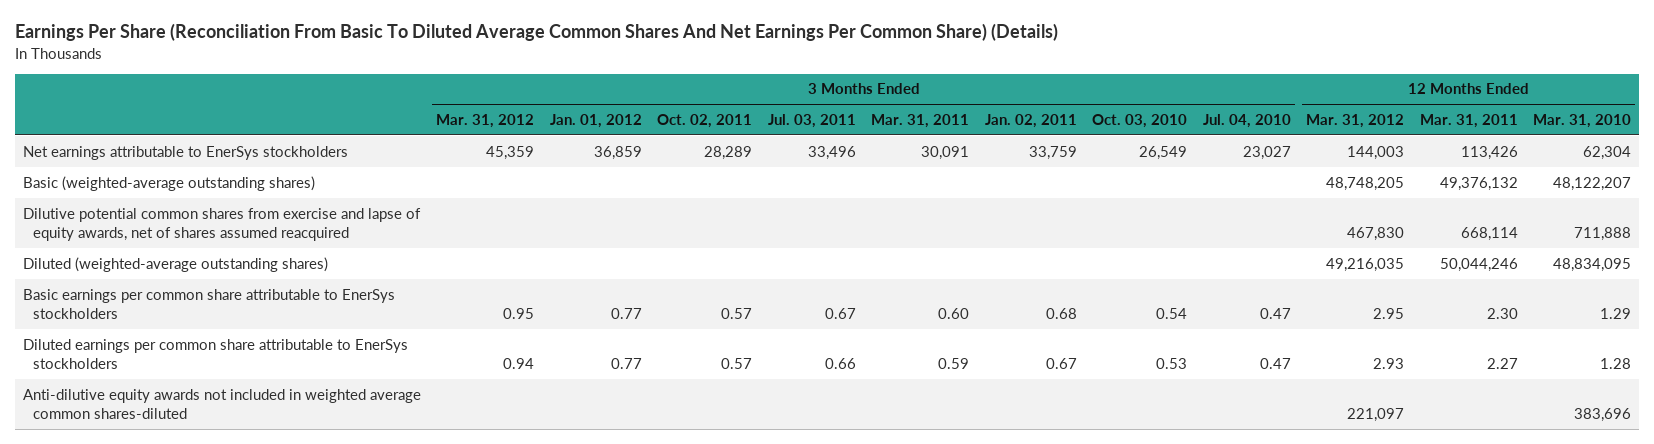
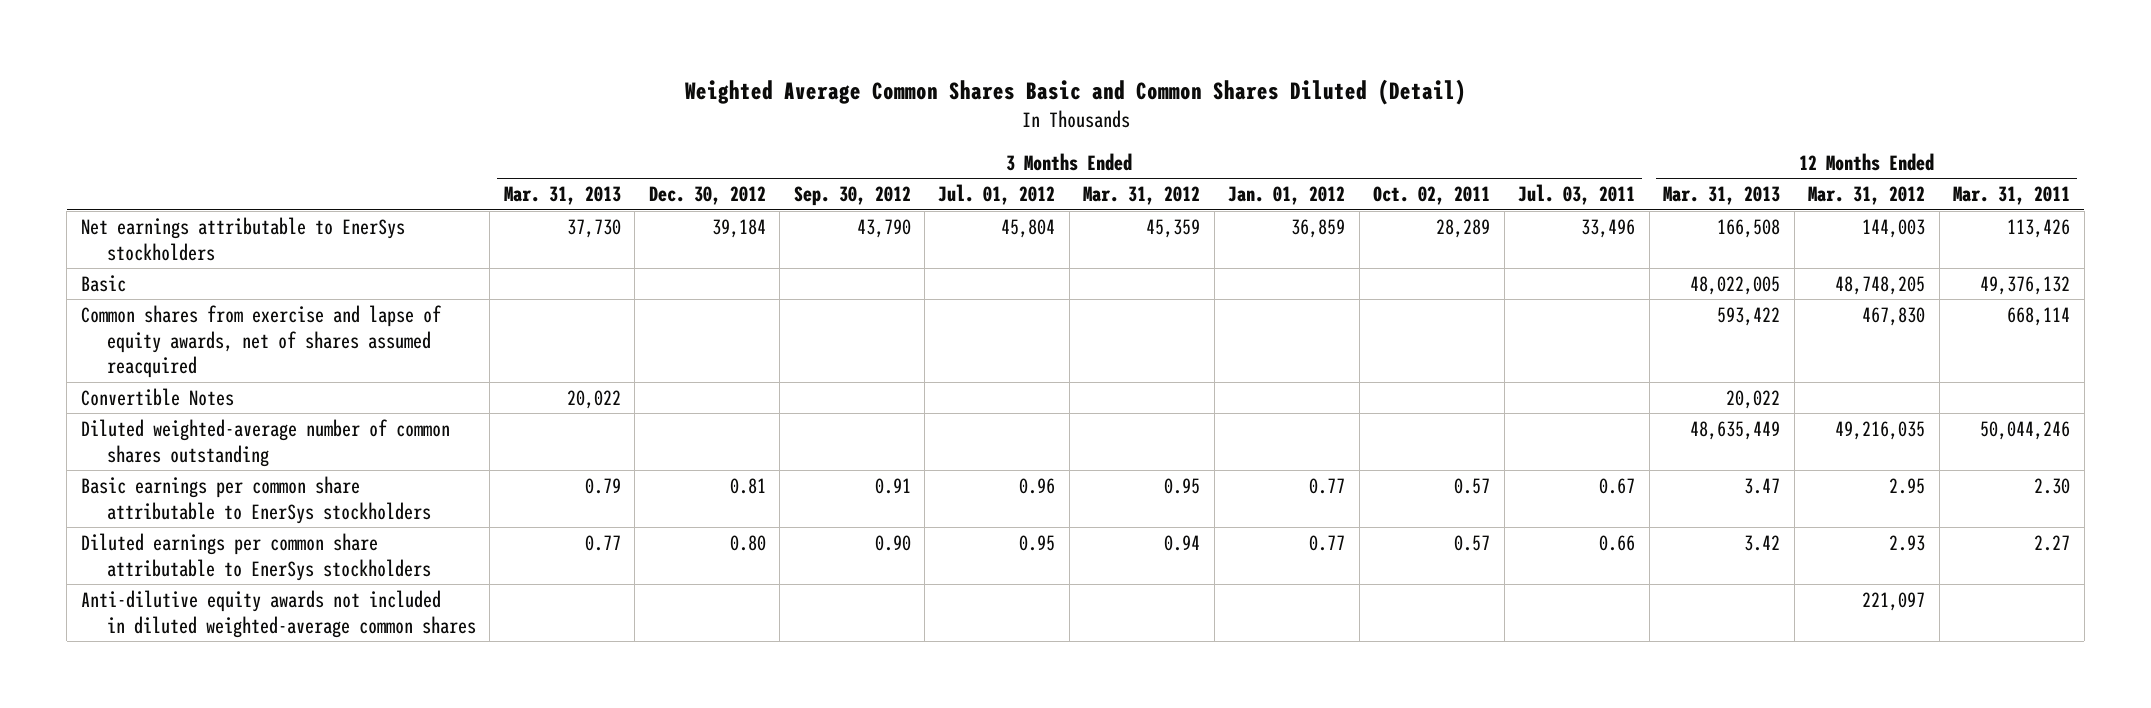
[14,23,1058,42] Earnings Per Share (Reconciliation From Basic To Diluted Average Common Shares And Net Earnings Per Common Share) (Details) -> [684,78,1466,105] Weighted Average Common Shares Basic and Common Shares Diluted (Detail)
[871,113,970,128] Mar. 31, 2011 -> none
[984,113,1077,128] Jan. 02, 2011 -> none
[1092,113,1188,128] Oct. 03, 2010 -> none
[1202,113,1291,128] Jul. 04, 2010 -> none
[1533,113,1632,128] Mar. 31, 2010 -> none
none -> [503,186,621,206] Mar. 31, 2013
none -> [648,186,766,206] Dec. 30, 2012
none -> [793,186,911,207] Sep. 30, 2012
none -> [938,184,1056,206] Jul. 01, 2012
none -> [1663,186,1781,206] Mar. 31, 2013
[22,175,315,191] Basic (weighted-average outstanding shares) -> [80,274,126,292] Basic
[22,207,421,241] Dilutive potential common shares from exercise and lapse of equity awards, net of shares assumed reacquired -> [80,304,442,379] Common shares from exercise and lapse of equity awards, net of shares assumed reacquired
none -> [80,387,234,406] Convertible Notes
[22,256,328,272] Diluted (weighted-average outstanding shares) -> [80,418,450,467] Diluted weighted-average number of common shares outstanding
[22,388,421,419] Anti-dilutive equity awards not included in weighted average common shares-diluted -> [80,589,476,638] Anti-dilutive equity awards not included in diluted weighted-average common shares

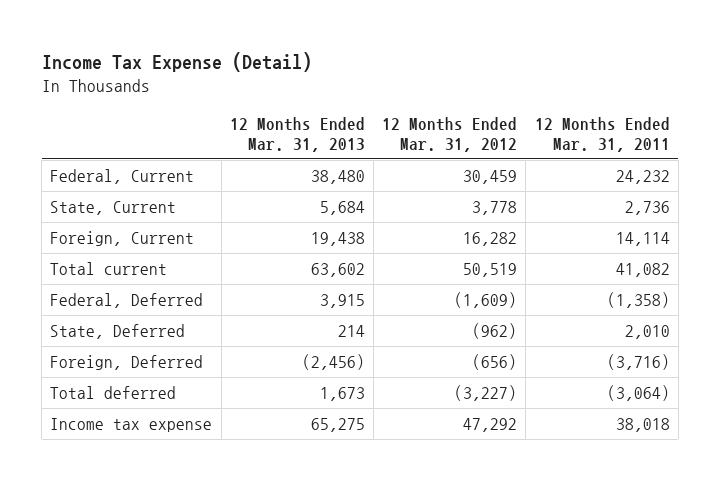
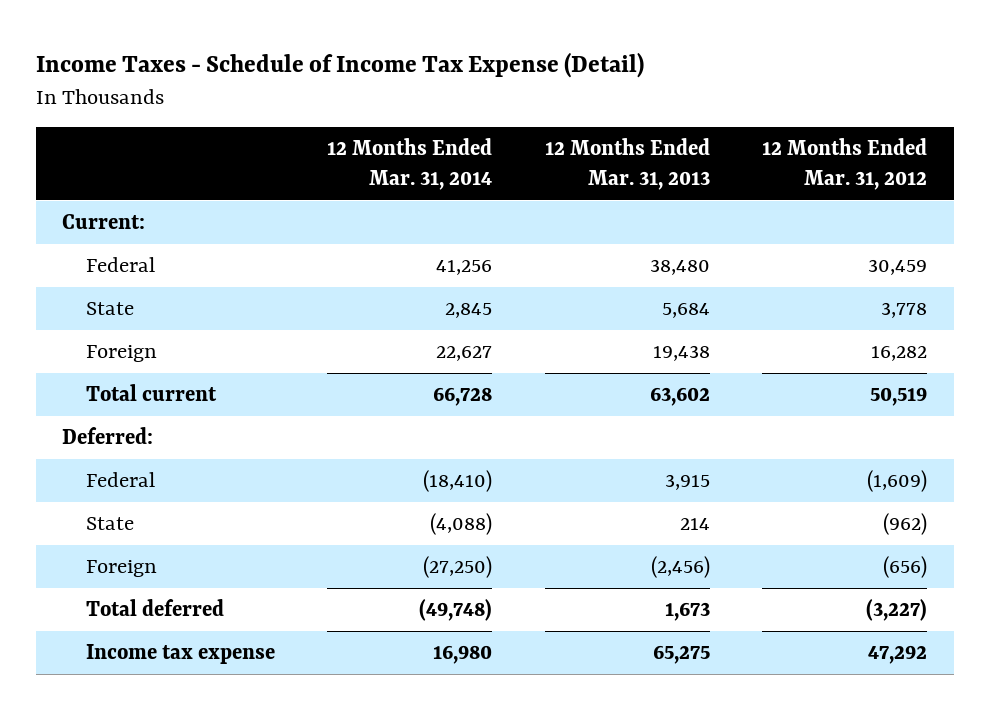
[41,51,312,72] Income Tax Expense (Detail) -> [35,51,644,78] Income Taxes - Schedule of Income Tax Expense (Detail)
[534,116,670,152] 12 Months Ended Mar. 31, 2011 -> none
none -> [327,138,493,190] 12 Months Ended Mar. 31, 2014
none -> [61,214,145,230] Current:
[50,169,195,185] Federal, Current -> [85,257,155,273] Federal
[50,201,177,216] State, Current -> [85,302,134,316] State
[50,231,195,247] Foreign, Current -> [85,345,157,363] Foreign
none -> [61,427,153,445] Deferred:
[50,293,204,309] Federal, Deferred -> [85,472,155,488] Federal
[50,324,186,340] State, Deferred -> [85,517,134,531] State
[50,355,204,371] Foreign, Deferred -> [85,560,157,578] Foreign

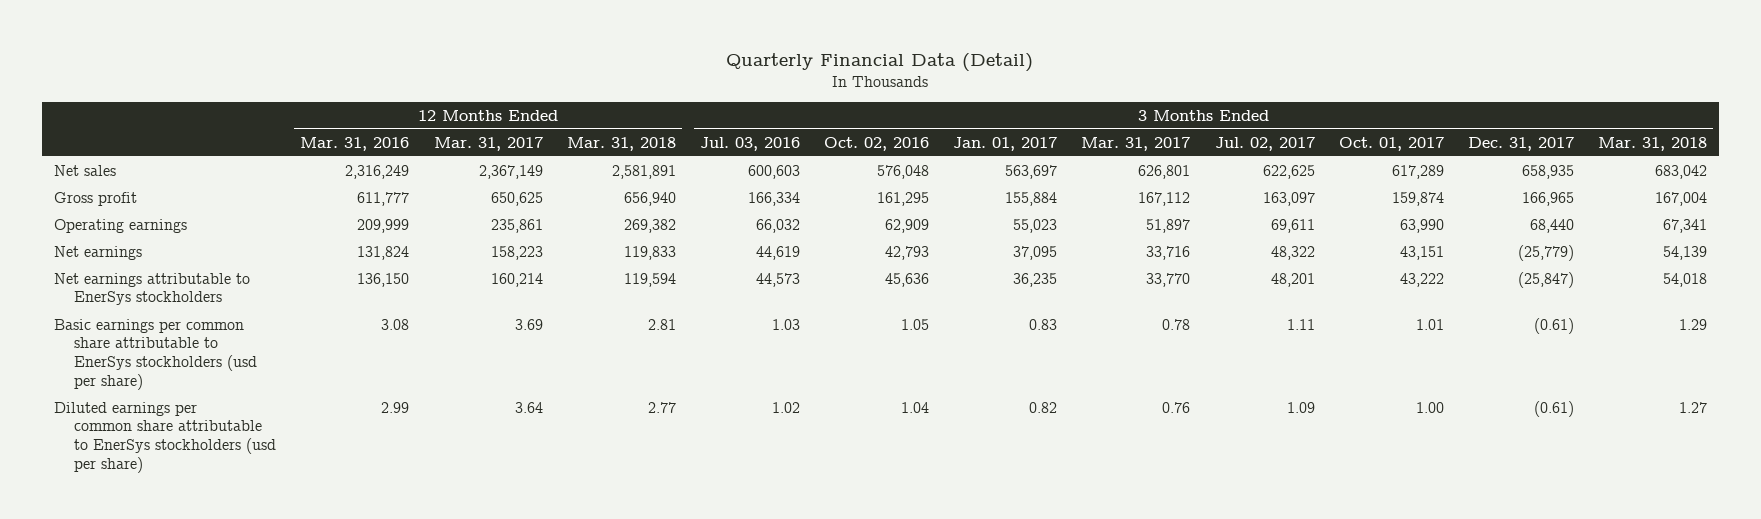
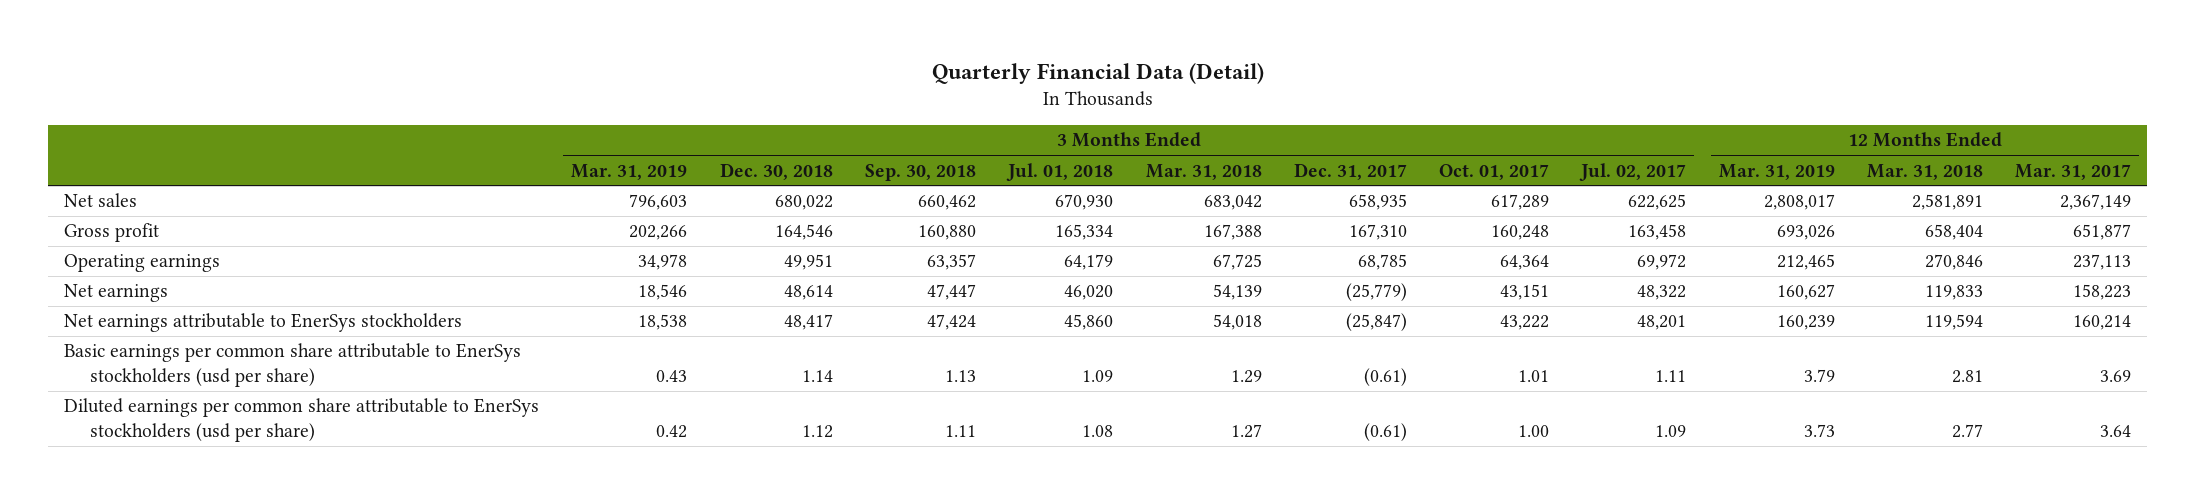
[300,136,410,151] Mar. 31, 2016 -> none
[699,136,800,151] Jul. 03, 2016 -> none
[824,136,930,151] Oct. 02, 2016 -> none
[953,136,1058,151] Jan. 01, 2017 -> none
[1081,136,1191,151] Mar. 31, 2017 -> none
none -> [571,163,688,180] Mar. 31, 2019
none -> [719,162,833,180] Dec. 30, 2018
none -> [865,163,977,181] Sep. 30, 2018
none -> [1006,162,1114,181] Jul. 01, 2018
none -> [1718,163,1835,180] Mar. 31, 2019
[490,191,543,206] 650,625 -> [2073,224,2132,241] 651,877
[623,191,676,206] 656,940 -> [1924,224,1983,241] 658,404
[1262,191,1315,206] 163,097 -> [1628,224,1687,241] 163,458
[1391,191,1444,206] 159,874 -> [1491,225,1550,241] 160,248
[1521,191,1574,206] 166,965 -> [1348,224,1407,241] 167,310
[1655,191,1708,206] 167,004 -> [1203,224,1262,241] 167,388
[490,218,543,233] 235,861 -> [2073,254,2132,271] 237,113
[623,218,676,233] 269,382 -> [1924,254,1983,271] 270,846
[1270,218,1315,233] 69,611 -> [1637,254,1687,271] 69,972
[1399,218,1444,233] 63,990 -> [1500,255,1550,271] 64,364
[1529,218,1574,233] 68,440 -> [1357,254,1407,271] 68,785
[1663,218,1708,233] 67,341 -> [1212,254,1262,271] 67,725

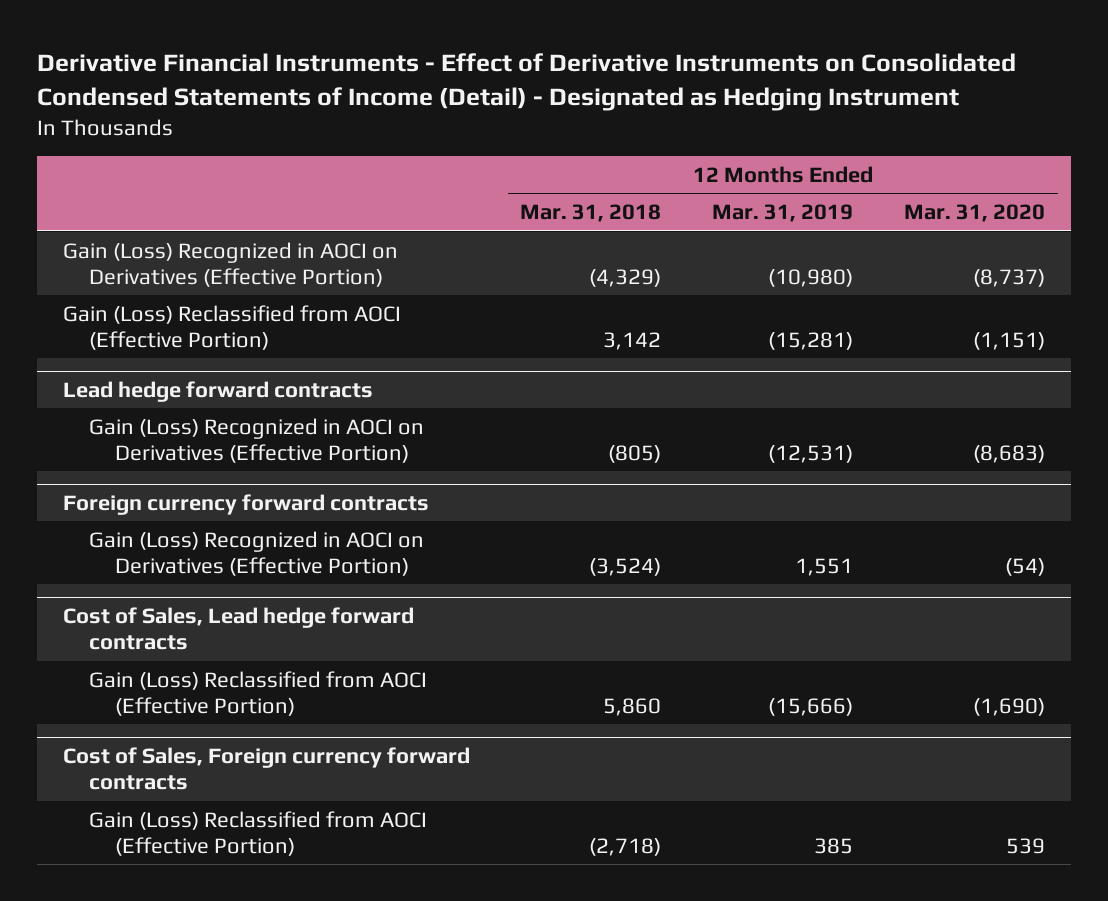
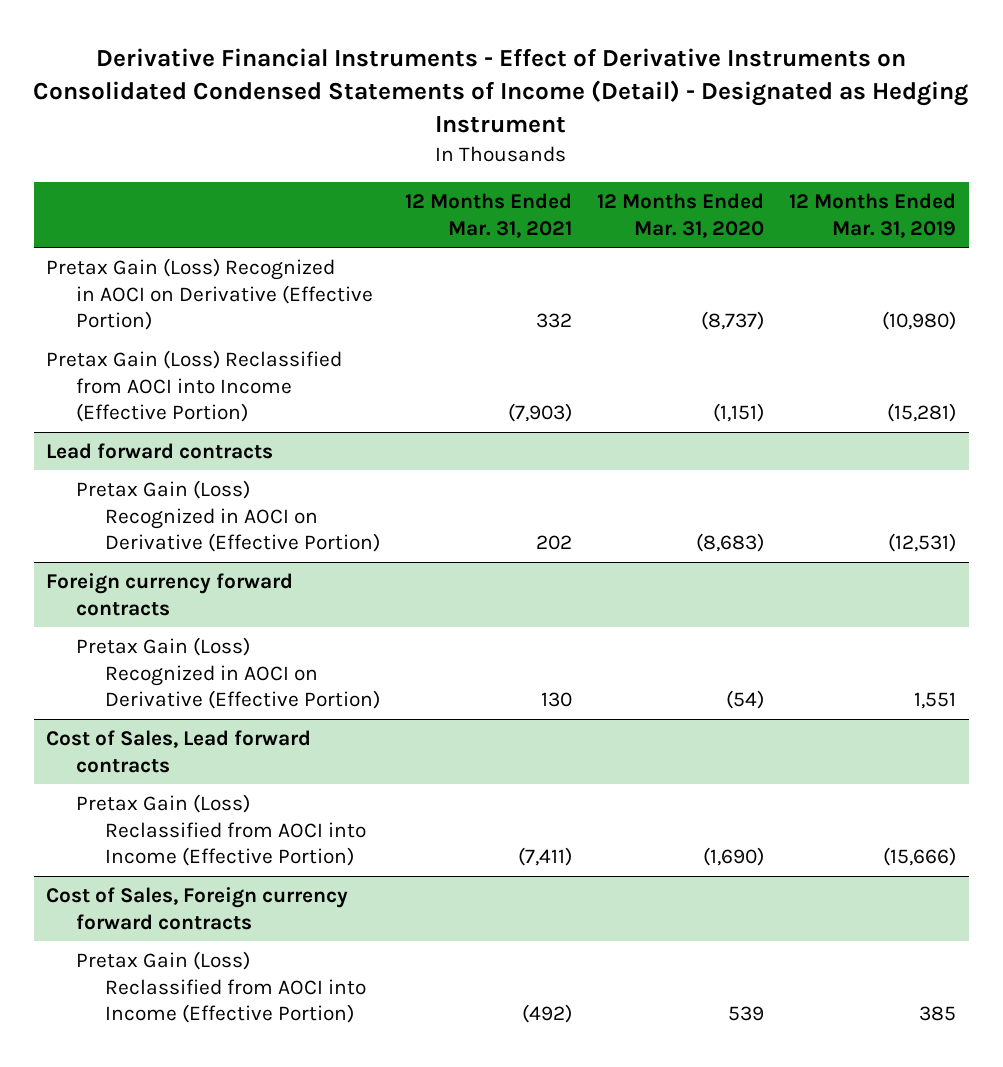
[520,204,662,223] Mar. 31, 2018 -> none
none -> [405,192,573,238] 12 Months Ended Mar. 31, 2021
[62,241,398,288] Gain (Loss) Recognized in AOCI on Derivatives (Effective Portion) -> [46,257,373,331] Pretax Gain (Loss) Recognized in AOCI on Derivative (Effective Portion)
[62,304,401,351] Gain (Loss) Reclassified from AOCI (Effective Portion) -> [46,349,343,423] Pretax Gain (Loss) Reclassified from AOCI into Income (Effective Portion)
[62,380,373,402] Lead hedge forward contracts -> [46,442,274,459] Lead forward contracts
[88,417,424,464] Gain (Loss) Recognized in AOCI on Derivatives (Effective Portion) -> [75,479,381,553] Pretax Gain (Loss) Recognized in AOCI on Derivative (Effective Portion)
[88,530,424,577] Gain (Loss) Recognized in AOCI on Derivatives (Effective Portion) -> [75,636,381,710] Pretax Gain (Loss) Recognized in AOCI on Derivative (Effective Portion)
[62,606,414,651] Cost of Sales, Lead hedge forward contracts -> [46,729,312,773] Cost of Sales, Lead forward contracts
[88,670,427,717] Gain (Loss) Reclassified from AOCI (Effective Portion) -> [75,793,367,867] Pretax Gain (Loss) Reclassified from AOCI into Income (Effective Portion)
[88,810,427,857] Gain (Loss) Reclassified from AOCI (Effective Portion) -> [75,950,367,1024] Pretax Gain (Loss) Reclassified from AOCI into Income (Effective Portion)

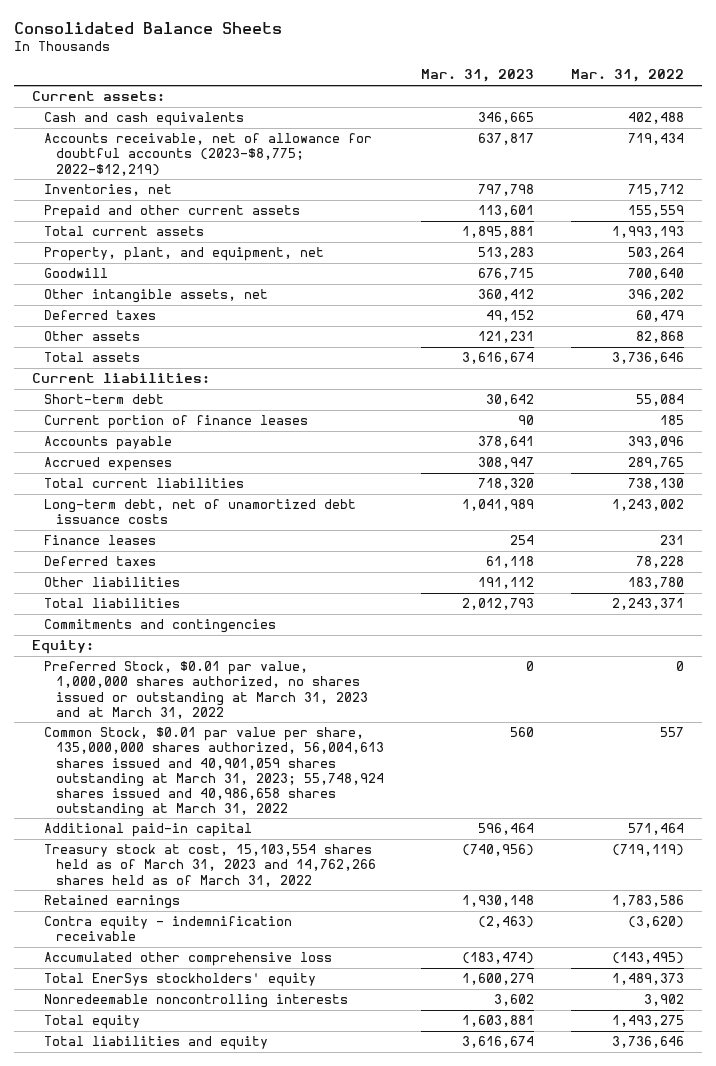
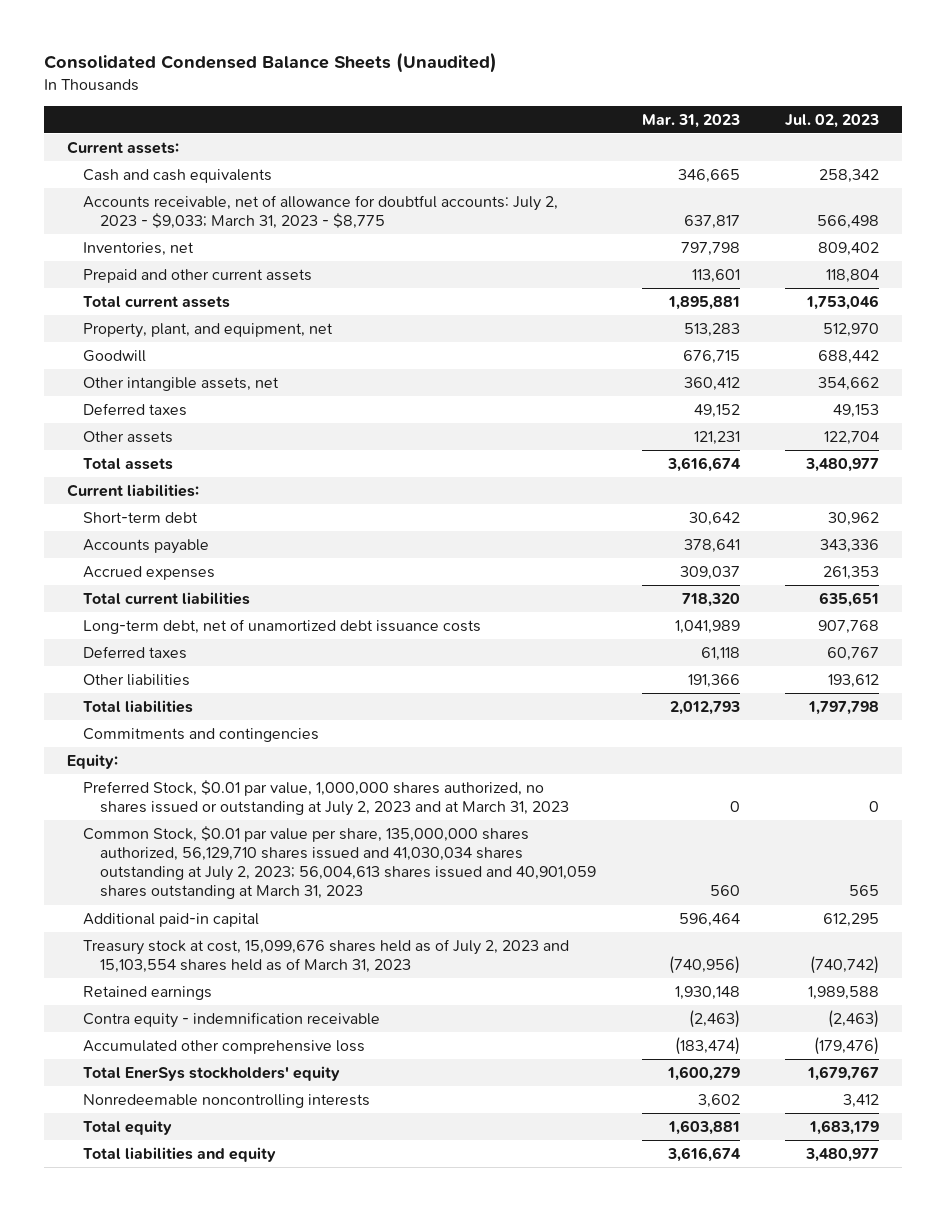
[13,21,282,34] Consolidated Balance Sheets -> [43,52,497,74] Consolidated Condensed Balance Sheets (Unaudited)
[570,69,684,83] Mar. 31, 2022 -> none
none -> [785,113,880,128] Jul. 02, 2023
[44,133,373,176] Accounts receivable, net of allowance for doubtful accounts (2023-$8,775; 2022-$12,219) -> [83,194,559,230] Accounts receivable, net of allowance for doubtful accounts: July 2, 2023 - $9,033; March 31, 2023 - $8,775
[44,415,309,430] Current portion of finance leases -> none
[478,457,535,470] 308,947 -> [679,565,740,580] 309,037
[44,535,157,546] Finance leases -> none
[478,577,535,590] 191,112 -> [687,673,740,688] 191,366
[44,661,369,719] Preferred Stock, $0.01 par value, 1,000,000 shares authorized, no shares issued or outstanding at March 31, 2023 and at March 31, 2022 -> [83,779,569,817] Preferred Stock, $0.01 par value, 1,000,000 shares authorized, no shares issued or outstanding at July 2, 2023 and at March 31, 2023
[44,727,385,817] Common Stock, $0.01 par value per share, 135,000,000 shares authorized, 56,004,613 shares issued and 40,901,059 shares outstanding at March 31, 2023; 55,748,924 shares issued and 40,986,658 shares outstanding at March 31, 2022 -> [83,825,596,900] Common Stock, $0.01 par value per share, 135,000,000 shares authorized, 56,129,710 shares issued and 41,030,034 shares outstanding at July 2, 2023; 56,004,613 shares issued and 40,901,059 shares outstanding at March 31, 2023
[44,844,377,887] Treasury stock at cost, 15,103,554 shares held as of March 31, 2023 and 14,762,266 shares held as of March 31, 2022 -> [83,938,570,974] Treasury stock at cost, 15,099,676 shares held as of July 2, 2023 and 15,103,554 shares held as of March 31, 2023

